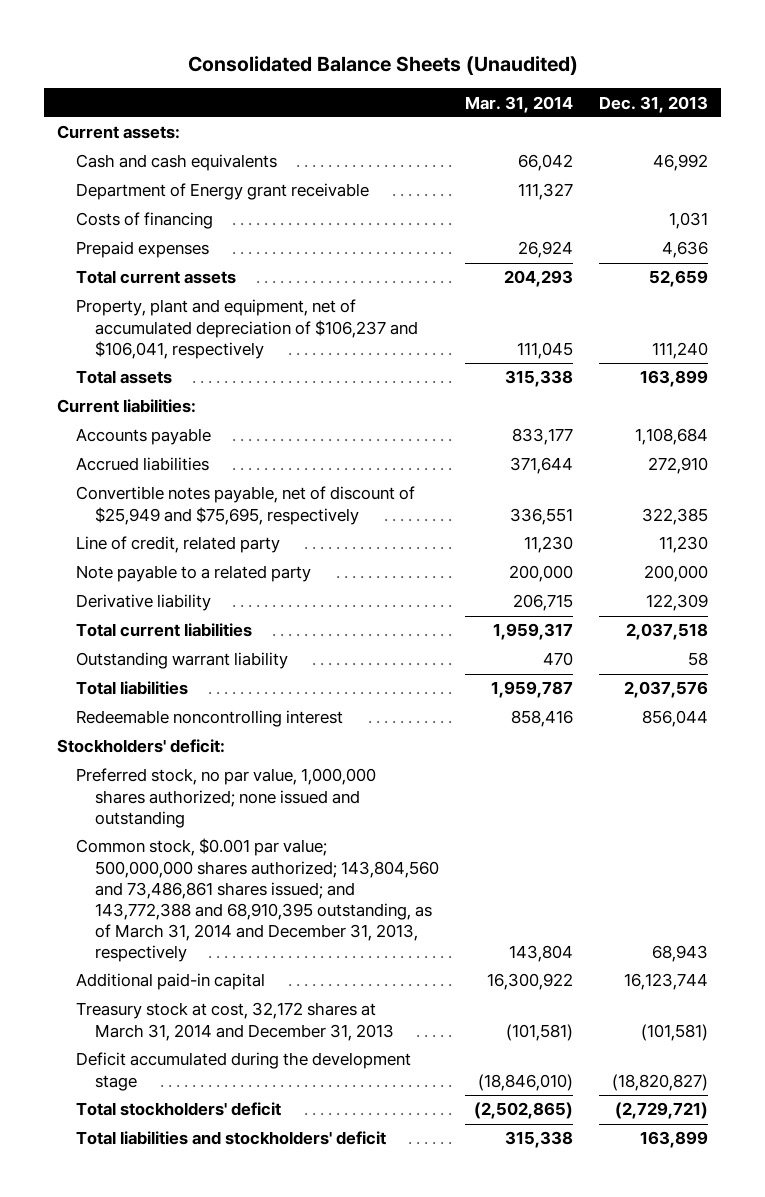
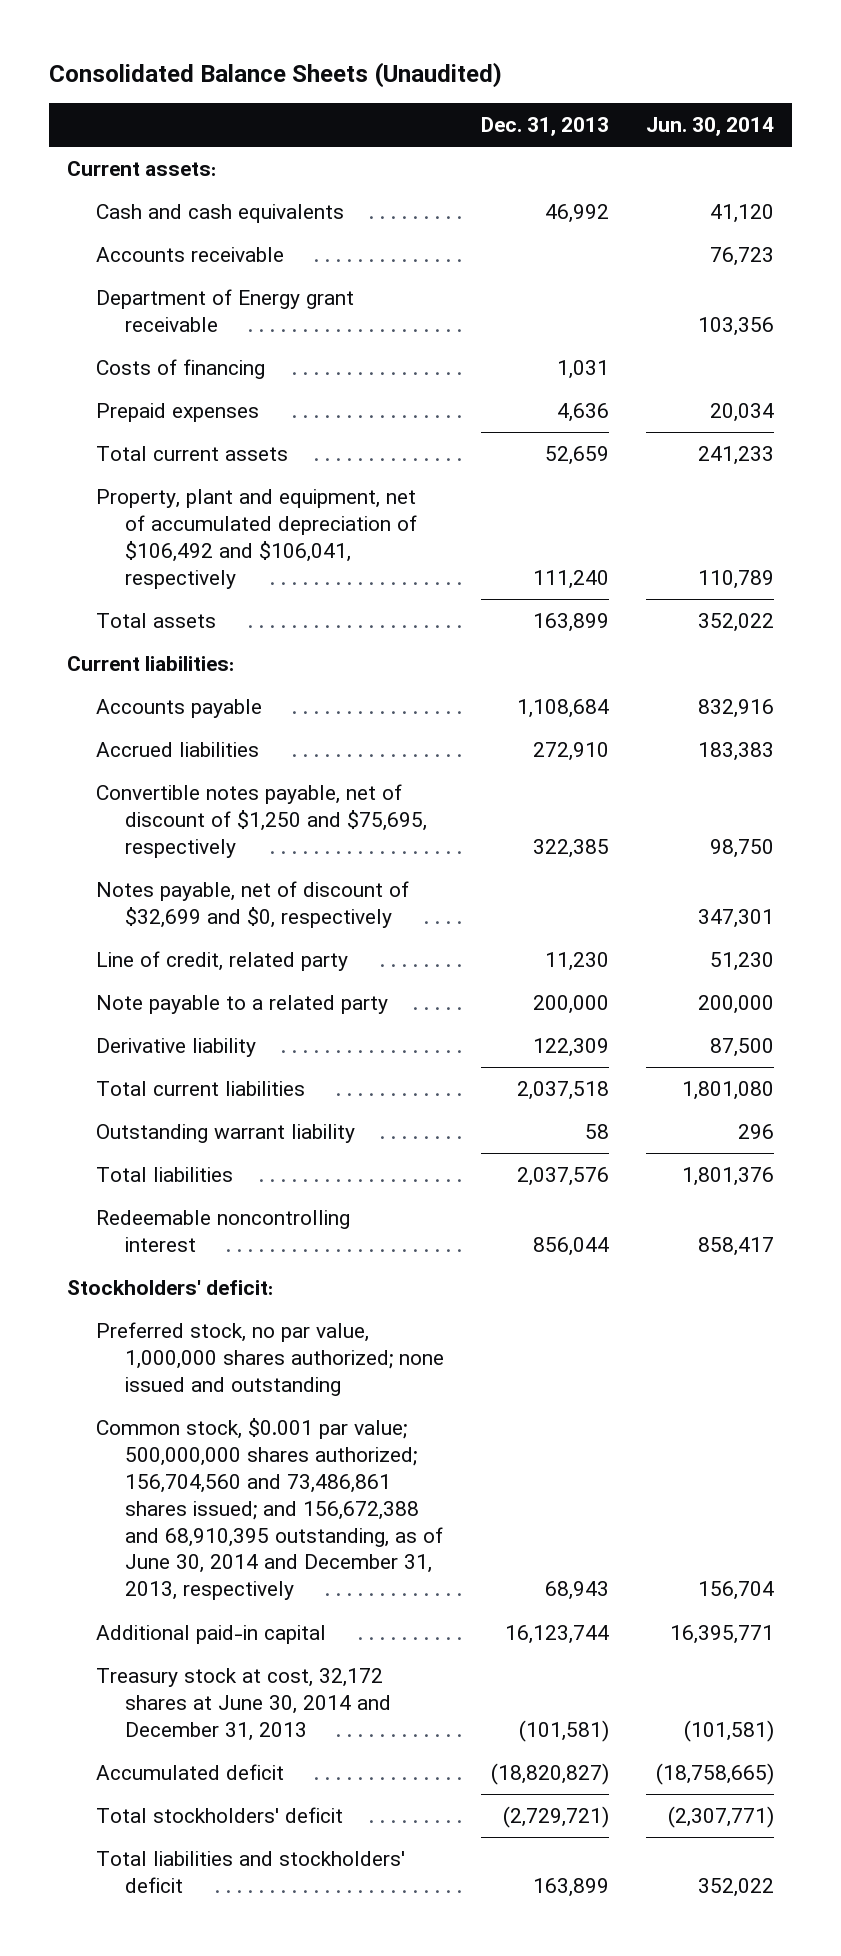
[465,95,574,113] Mar. 31, 2014 -> none
none -> [645,116,774,136] Jun. 30, 2014
none -> [96,247,285,263] Accounts receivable
[76,299,419,359] Property, plant and equipment, net of accumulated depreciation of $106,237 and $106,041, respectively -> [96,489,417,589] Property, plant and equipment, net of accumulated depreciation of $106,492 and $106,041, respectively
[76,486,416,525] Convertible notes payable, net of discount of $25,949 and $75,695, respectively -> [96,784,427,858] Convertible notes payable, net of discount of $1,250 and $75,695, respectively
none -> [96,881,410,929] Notes payable, net of discount of $32,699 and $0, respectively
[76,838,440,963] Common stock, $0.001 par value; 500,000,000 shares authorized; 143,804,560 and 73,486,861 shares issued; and 143,772,388 and 68,910,395 outstanding, as of March 31, 2014 and December 31, 2013, respectively -> [96,1418,443,1601] Common stock, $0.001 par value; 500,000,000 shares authorized; 156,704,560 and 73,486,861 shares issued; and 156,672,388 and 68,910,395 outstanding, as of June 30, 2014 and December 31, 2013, respectively
[76,1002,395,1041] Treasury stock at cost, 32,172 shares at March 31, 2014 and December 31, 2013 -> [96,1668,391,1741] Treasury stock at cost, 32,172 shares at June 30, 2014 and December 31, 2013
[76,1052,412,1091] Deficit accumulated during the development stage -> [96,1764,285,1781] Accumulated deficit

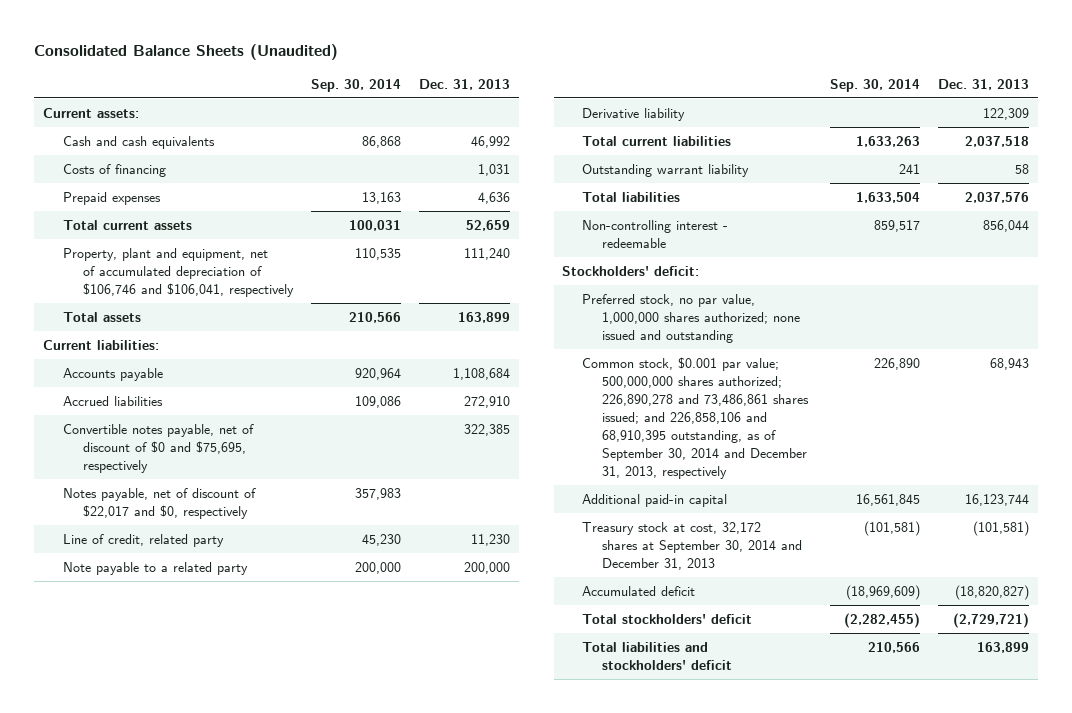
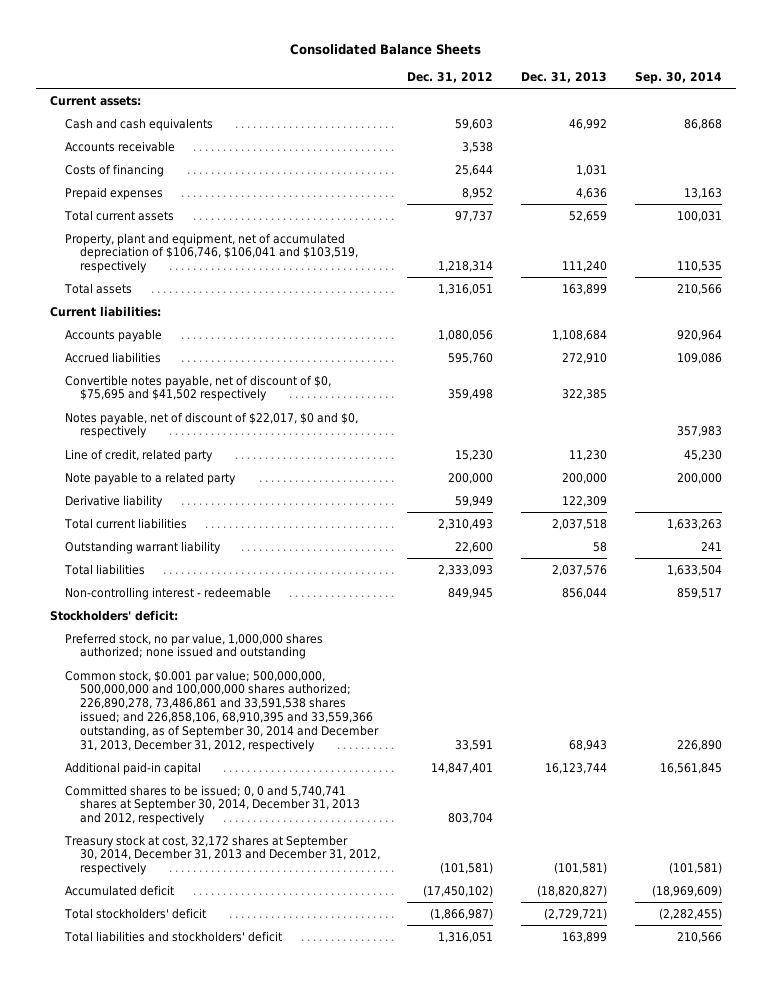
[34,44,339,61] Consolidated Balance Sheets (Unaudited) -> [289,44,481,56] Consolidated Balance Sheets
none -> [407,72,494,84] Dec. 31, 2012
none -> [64,140,175,152] Accounts receivable
[63,247,295,297] Property, plant and equipment, net of accumulated depreciation of $106,746 and $106,041, respectively -> [64,232,358,274] Property, plant and equipment, net of accumulated depreciation of $106,746, $106,041 and $103,519, respectively
[63,423,255,473] Convertible notes payable, net of discount of $0 and $75,695, respectively -> [64,374,331,402] Convertible notes payable, net of discount of $0, $75,695 and $41,502 respectively
[63,487,257,519] Notes payable, net of discount of $22,017 and $0, respectively -> [64,411,358,439] Notes payable, net of discount of $22,017, $0 and $0, respectively
[582,356,810,479] Common stock, $0.001 par value; 500,000,000 shares authorized; 226,890,278 and 73,486,861 shares issued; and 226,858,106 and 68,910,395 outstanding, as of September 30, 2014 and December 31, 2013, respectively -> [64,669,379,752] Common stock, $0.001 par value; 500,000,000, 500,000,000 and 100,000,000 shares authorized; 226,890,278, 73,486,861 and 33,591,538 shares issued; and 226,858,106, 68,910,395 and 33,559,366 outstanding, as of September 30, 2014 and December 31, 2013, December 31, 2012, respectively
none -> [64,784,360,826] Committed shares to be issued; 0, 0 and 5,740,741 shares at September 30, 2014, December 31, 2013 and 2012, respectively
[582,521,803,570] Treasury stock at cost, 32,172 shares at September 30, 2014 and December 31, 2013 -> [63,834,380,876] Treasury stock at cost, 32,172 shares at September 30, 2014, December 31, 2013 and December 31, 2012, respectively

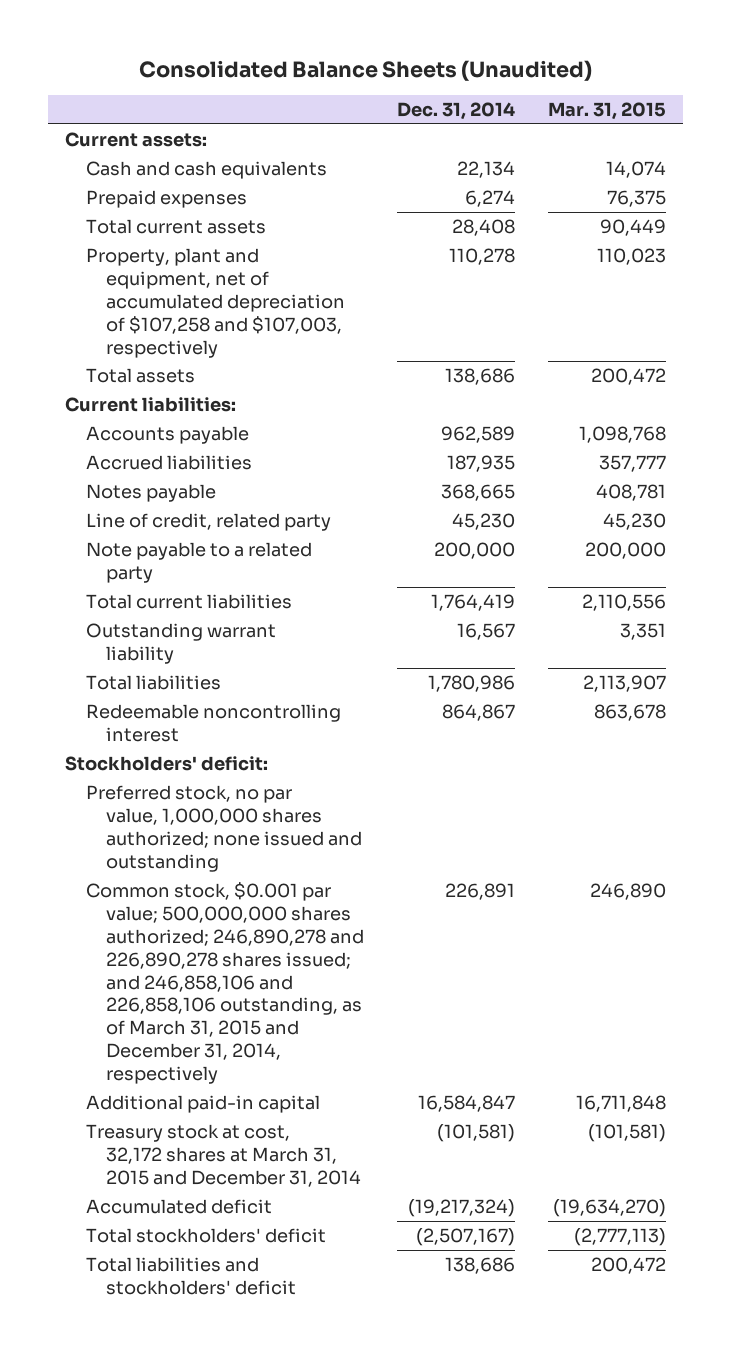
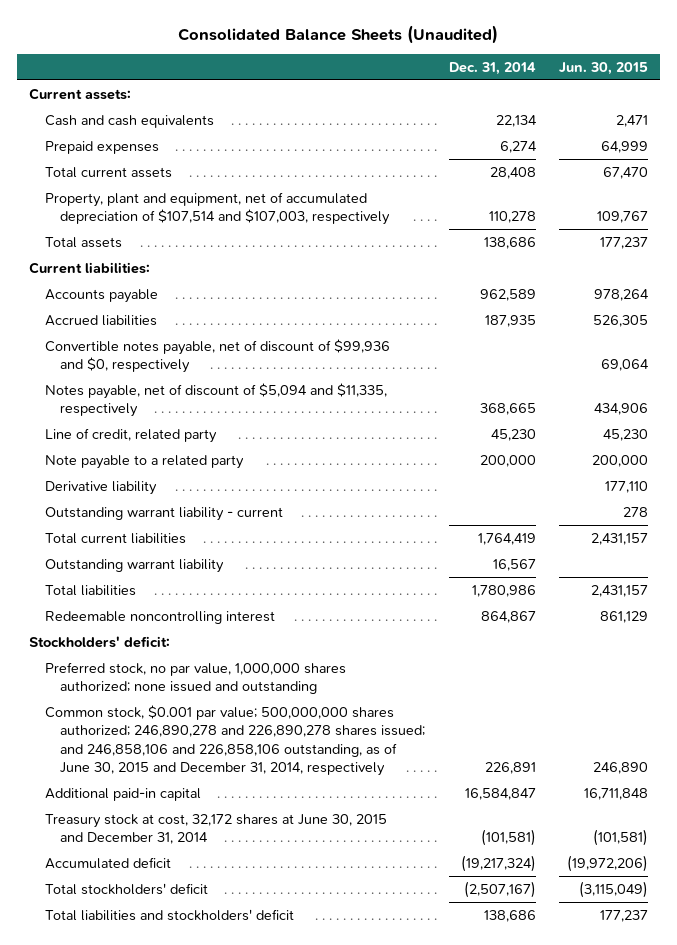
[548,101,667,120] Mar. 31, 2015 -> none
none -> [558,61,648,75] Jun. 30, 2015
[85,248,346,358] Property, plant and equipment, net of accumulated depreciation of $107,258 and $107,003, respectively -> [44,191,391,226] Property, plant and equipment, net of accumulated depreciation of $107,514 and $107,003, respectively
none -> [44,338,390,374] Convertible notes payable, net of discount of $99,936 and $0, respectively
[85,484,216,503] Notes payable -> [44,382,387,418] Notes payable, net of discount of $5,094 and $11,335, respectively
none -> [44,480,157,495] Derivative liability
none -> [44,506,283,521] Outstanding warrant liability - current
[85,882,365,1085] Common stock, $0.001 par value; 500,000,000 shares authorized; 246,890,278 and 226,890,278 shares issued; and 246,858,106 and 226,858,106 outstanding, as of March 31, 2015 and December 31, 2014, respectively -> [44,704,426,777] Common stock, $0.001 par value; 500,000,000 shares authorized; 246,890,278 and 226,890,278 shares issued; and 246,858,106 and 226,858,106 outstanding, as of June 30, 2015 and December 31, 2014, respectively
[85,1124,362,1187] Treasury stock at cost, 32,172 shares at March 31, 2015 and December 31, 2014 -> [44,813,387,845] Treasury stock at cost, 32,172 shares at June 30, 2015 and December 31, 2014

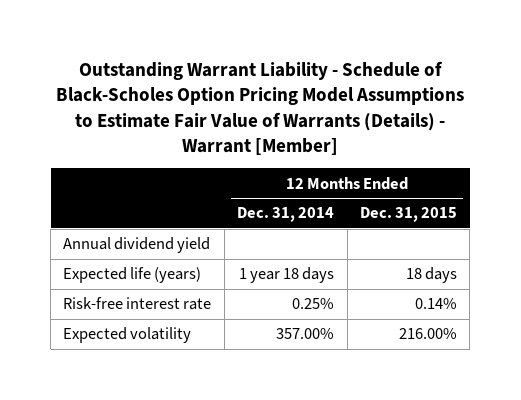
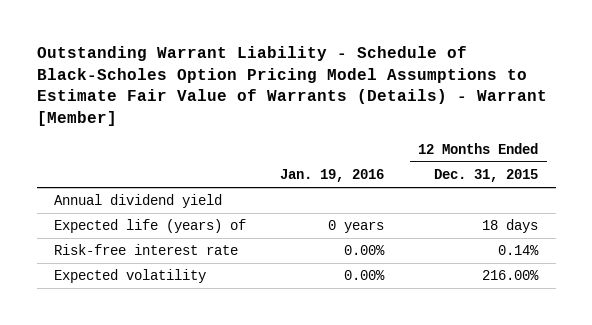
[237,207,335,223] Dec. 31, 2014 -> none
none -> [280,169,385,183] Jan. 19, 2016
[63,267,202,284] Expected life (years) -> [53,219,246,234] Expected life (years) of

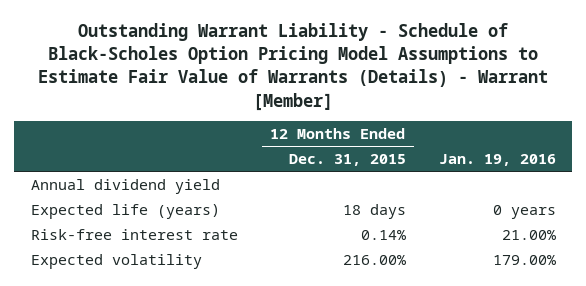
[53,219,246,234] Expected life (years) of -> [30,203,220,219] Expected life (years)
[344,245,386,256] 0.00% -> [501,229,556,240] 21.00%
[344,270,386,281] 0.00% -> [492,254,556,265] 179.00%

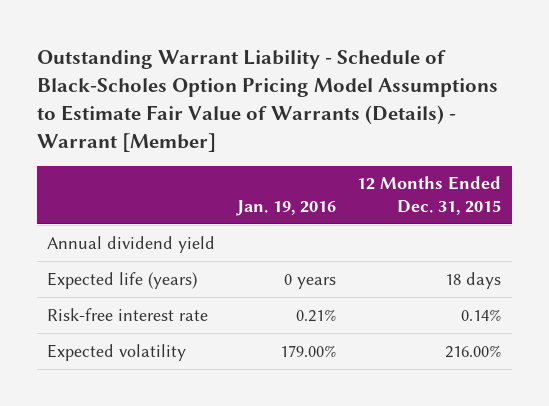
[501,229,556,240] 21.00% -> [295,308,336,322] 0.21%

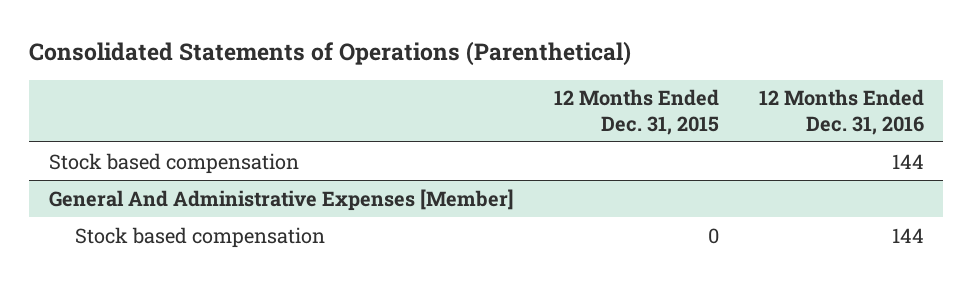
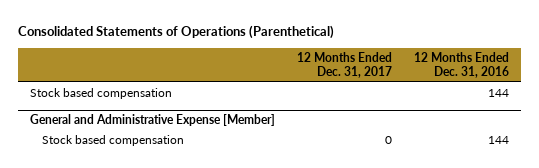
[553,89,719,135] 12 Months Ended Dec. 31, 2015 -> none
none -> [296,51,392,78] 12 Months Ended Dec. 31, 2017
[49,188,515,211] General And Administrative Expenses [Member] -> [29,114,275,127] General and Administrative Expense [Member]

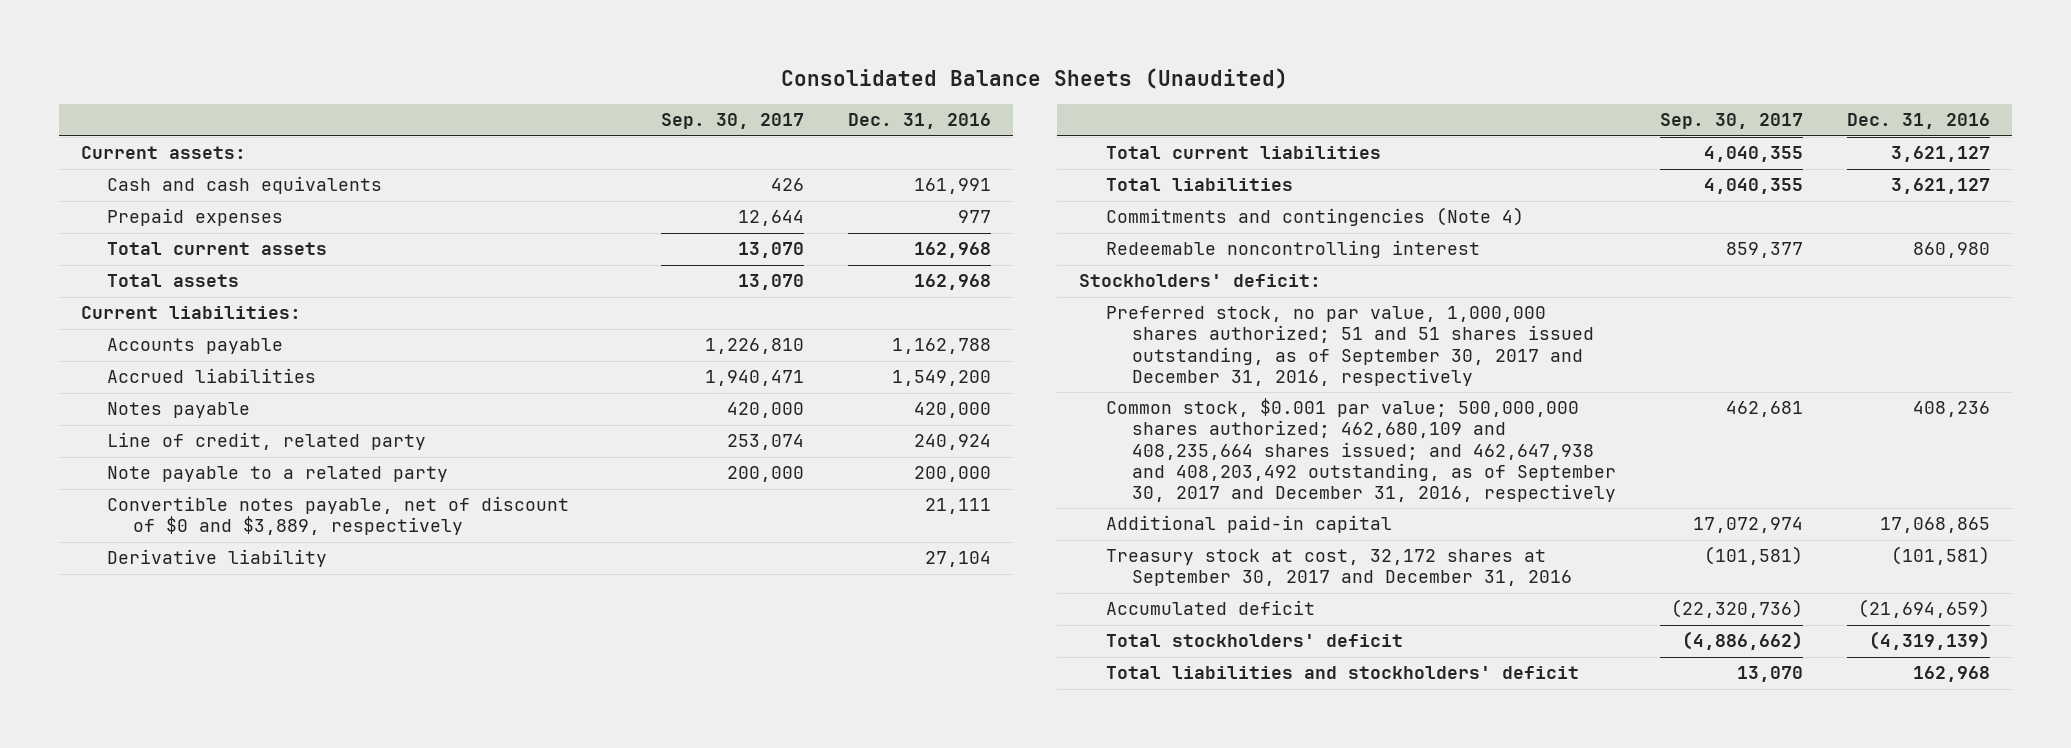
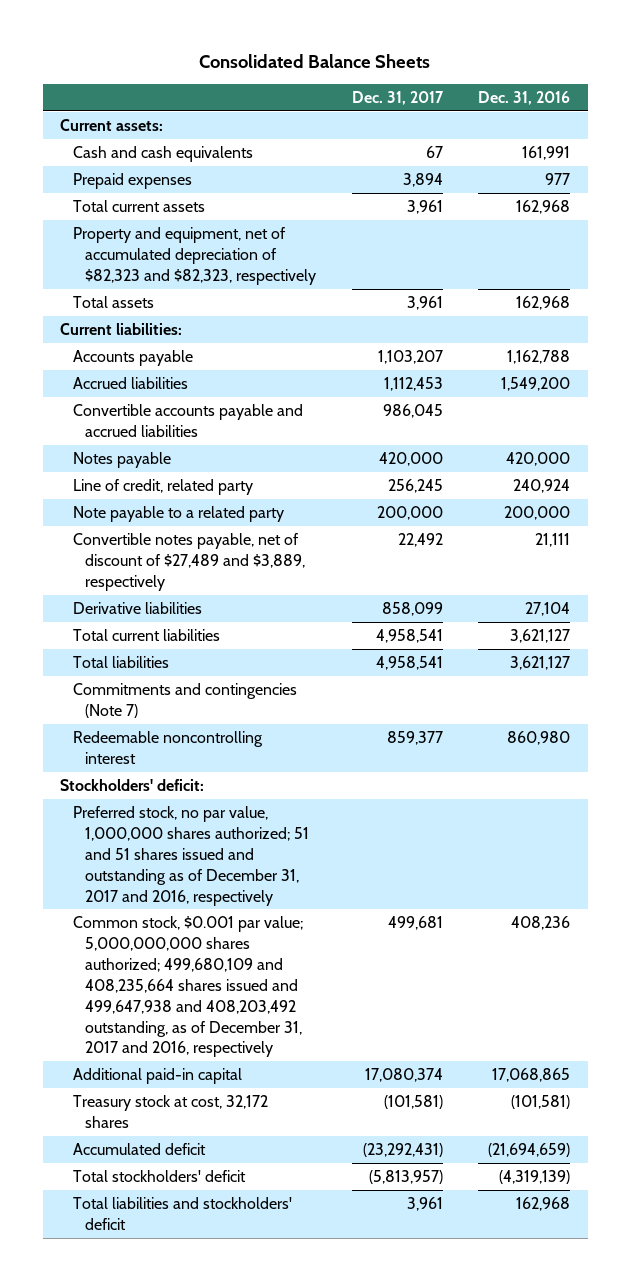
[781,68,1289,90] Consolidated Balance Sheets (Unaudited) -> [199,53,431,68] Consolidated Balance Sheets
[661,113,805,130] Sep. 30, 2017 -> none
none -> [351,91,444,106] Dec. 31, 2017
none -> [72,227,317,285] Property and equipment, net of accumulated depreciation of $82,323 and $82,323, respectively
none -> [72,404,303,437] Convertible accounts payable and accrued liabilities
[107,496,570,536] Convertible notes payable, net of discount of $0 and $3,889, respectively -> [72,533,306,591] Convertible notes payable, net of discount of $27,489 and $3,889, respectively
[107,549,328,568] Derivative liability -> [72,602,202,615] Derivative liabilities
[1105,207,1524,227] Commitments and contingencies (Note 4) -> [72,683,297,718] Commitments and contingencies (Note 7)
[1105,306,1594,386] Preferred stock, no par value, 1,000,000 shares authorized; 51 and 51 shares issued outstanding, as of September 30, 2017 and December 31, 2016, respectively -> [72,806,310,906] Preferred stock, no par value, 1,000,000 shares authorized; 51 and 51 shares issued and outstanding as of December 31, 2017 and 2016, respectively
[1105,398,1616,503] Common stock, $0.001 par value; 500,000,000 shares authorized; 462,680,109 and 408,235,664 shares issued; and 462,647,938 and 408,203,492 outstanding, as of September 30, 2017 and December 31, 2016, respectively -> [72,916,303,1058] Common stock, $0.001 par value; 5,000,000,000 shares authorized; 499,680,109 and 408,235,664 shares issued and 499,647,938 and 408,203,492 outstanding, as of December 31, 2017 and 2016, respectively
[1105,549,1572,587] Treasury stock at cost, 32,172 shares at September 30, 2017 and December 31, 2016 -> [72,1095,268,1128] Treasury stock at cost, 32,172 shares

